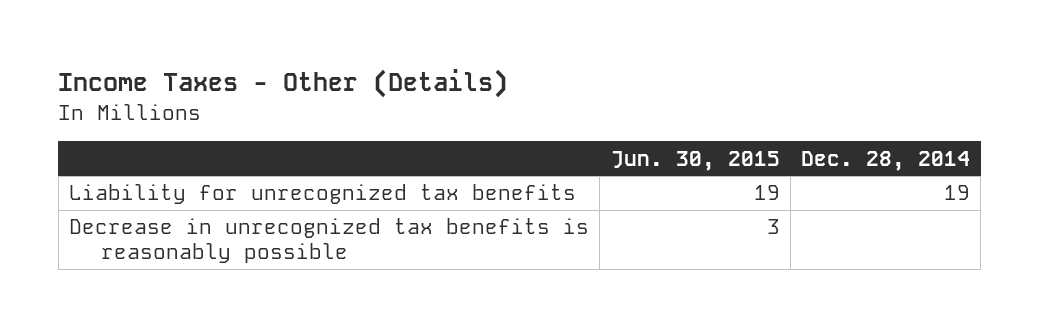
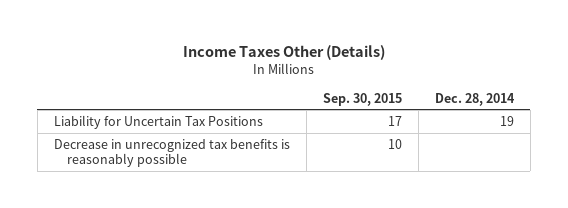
[58,69,509,99] Income Taxes - Other (Details) -> [182,44,385,60] Income Taxes Other (Details)
[610,150,780,171] Jun. 30, 2015 -> none
none -> [322,92,402,106] Sep. 30, 2015
[69,184,577,205] Liability for unrecognized tax benefits -> [53,115,263,130] Liability for Uncertain Tax Positions

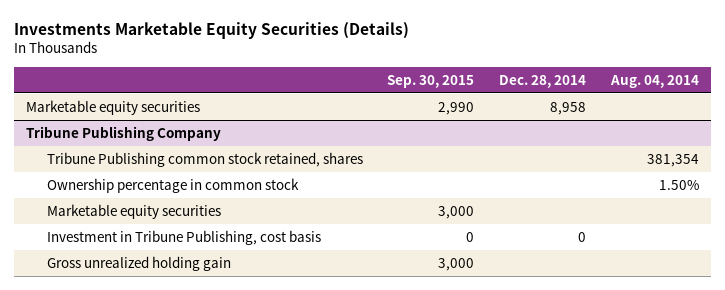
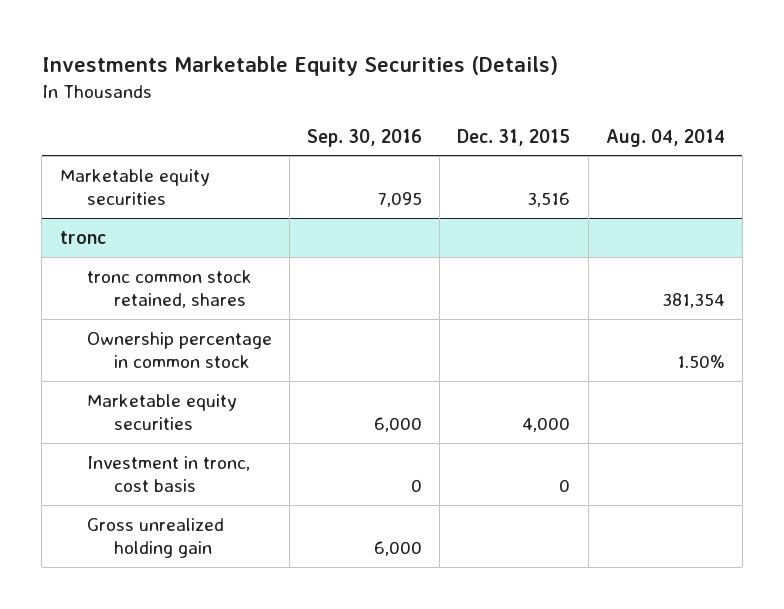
[387,74,475,88] Sep. 30, 2015 -> none
[499,74,587,88] Dec. 28, 2014 -> none
none -> [307,128,423,147] Sep. 30, 2016
none -> [457,128,571,146] Dec. 31, 2015
[26,125,222,141] Tribune Publishing Company -> [59,230,106,244] tronc
[46,151,363,167] Tribune Publishing common stock retained, shares -> [86,269,252,309] tronc common stock retained, shares
[46,229,321,245] Investment in Tribune Publishing, cost basis -> [86,455,250,493] Investment in tronc, cost basis

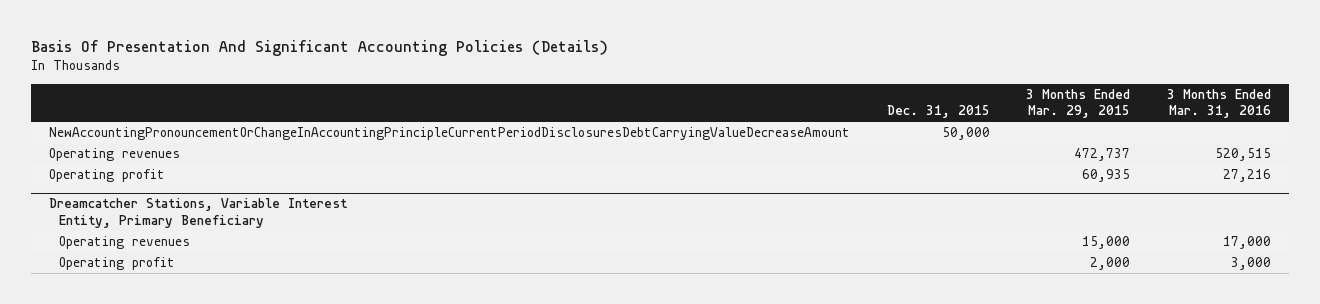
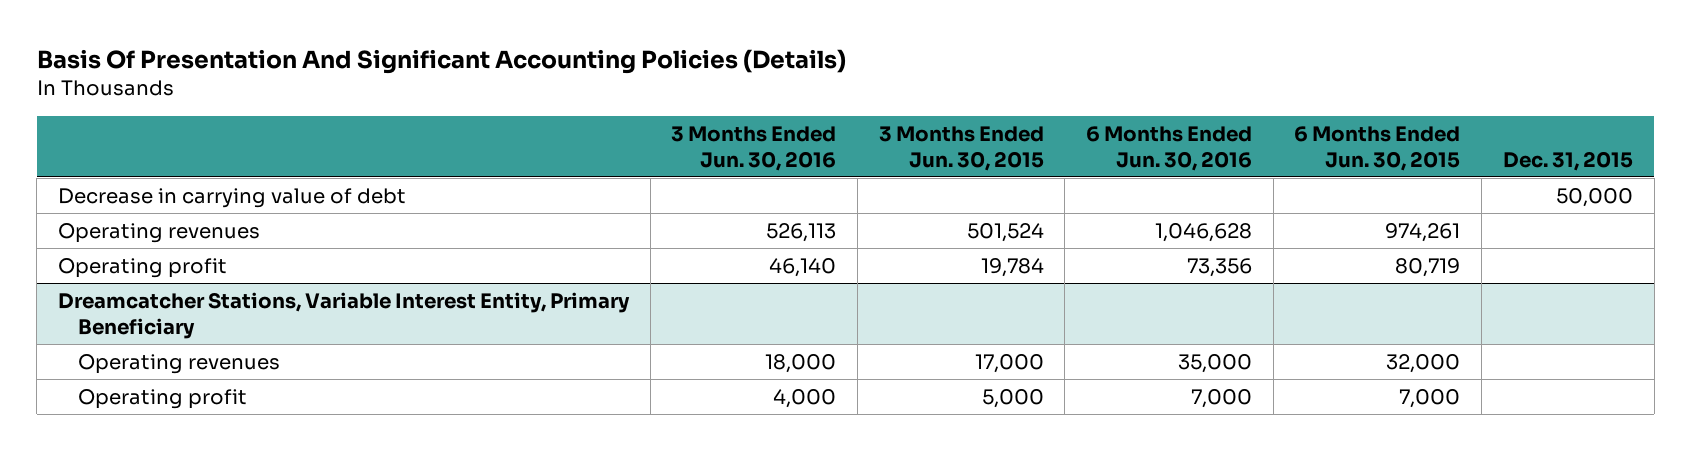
[1026,88,1131,119] 3 Months Ended Mar. 29, 2015 -> none
[1167,88,1272,119] 3 Months Ended Mar. 31, 2016 -> none
none -> [671,125,837,171] 3 Months Ended Jun. 30, 2016
none -> [878,125,1044,171] 3 Months Ended Jun. 30, 2015
none -> [1086,125,1253,171] 6 Months Ended Jun. 30, 2016
none -> [1294,125,1461,171] 6 Months Ended Jun. 30, 2015
[48,127,850,141] NewAccountingPronouncementOrChangeInAccountingPrincipleCurrentPeriodDisclosuresDebtCarryingValueDecreaseAmount -> [57,187,406,208] Decrease in carrying value of debt

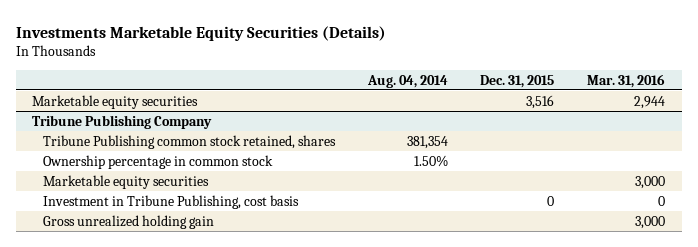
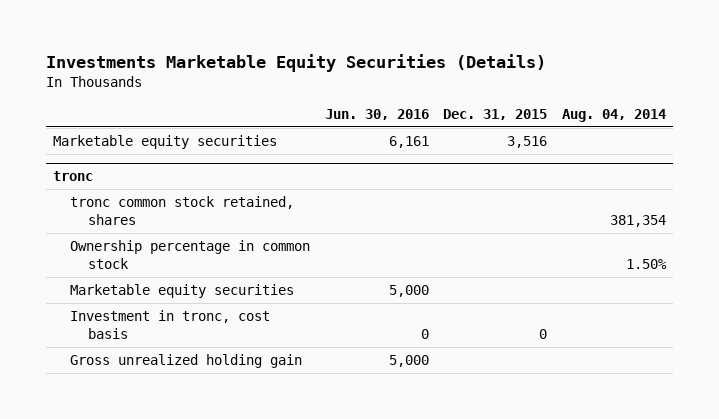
[587,73,666,88] Mar. 31, 2016 -> none
none -> [324,109,429,121] Jun. 30, 2016
[32,114,213,129] Tribune Publishing Company -> [52,171,93,182] tronc
[42,134,336,149] Tribune Publishing common stock retained, shares -> [70,196,295,226] tronc common stock retained, shares
[42,194,299,209] Investment in Tribune Publishing, cost basis -> [70,310,271,340] Investment in tronc, cost basis

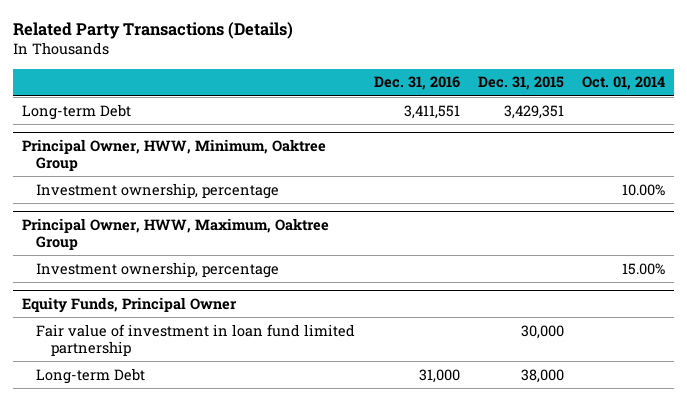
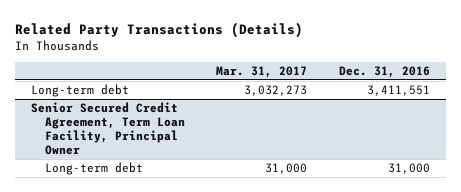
[477,76,564,91] Dec. 31, 2015 -> none
[582,76,666,91] Oct. 01, 2014 -> none
none -> [216,66,308,79] Mar. 31, 2017
[21,139,326,172] Principal Owner, HWW, Minimum, Oaktree Group -> none
[36,182,280,199] Investment ownership, percentage -> none
[21,218,329,251] Principal Owner, HWW, Maximum, Oaktree Group -> none
[36,261,280,278] Investment ownership, percentage -> none
[21,297,237,314] Equity Funds, Principal Owner -> none
[36,323,356,356] Fair value of investment in loan fund limited partnership -> none
[36,367,146,384] Long-term Debt -> none
[21,103,131,120] Long-term Debt -> [31,83,130,97] Long-term debt
none -> [31,101,185,156] Senior Secured Credit Agreement, Term Loan Facility, Principal Owner
none -> [44,161,143,175] Long-term debt

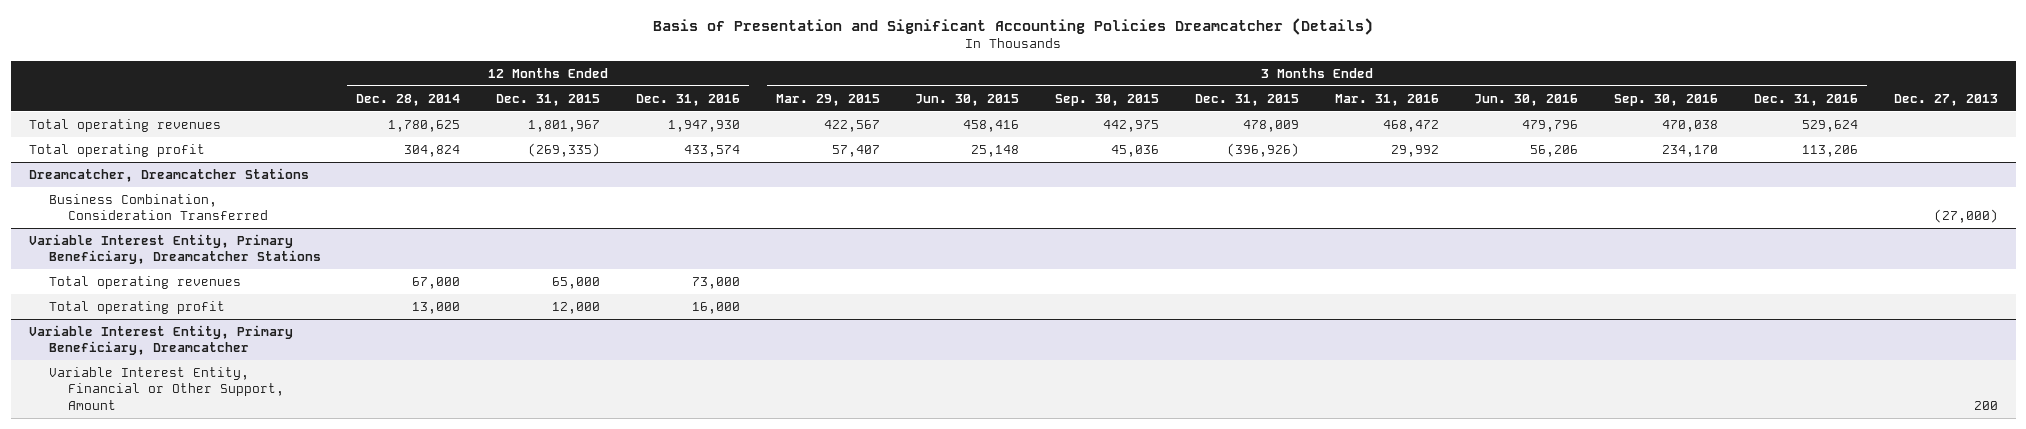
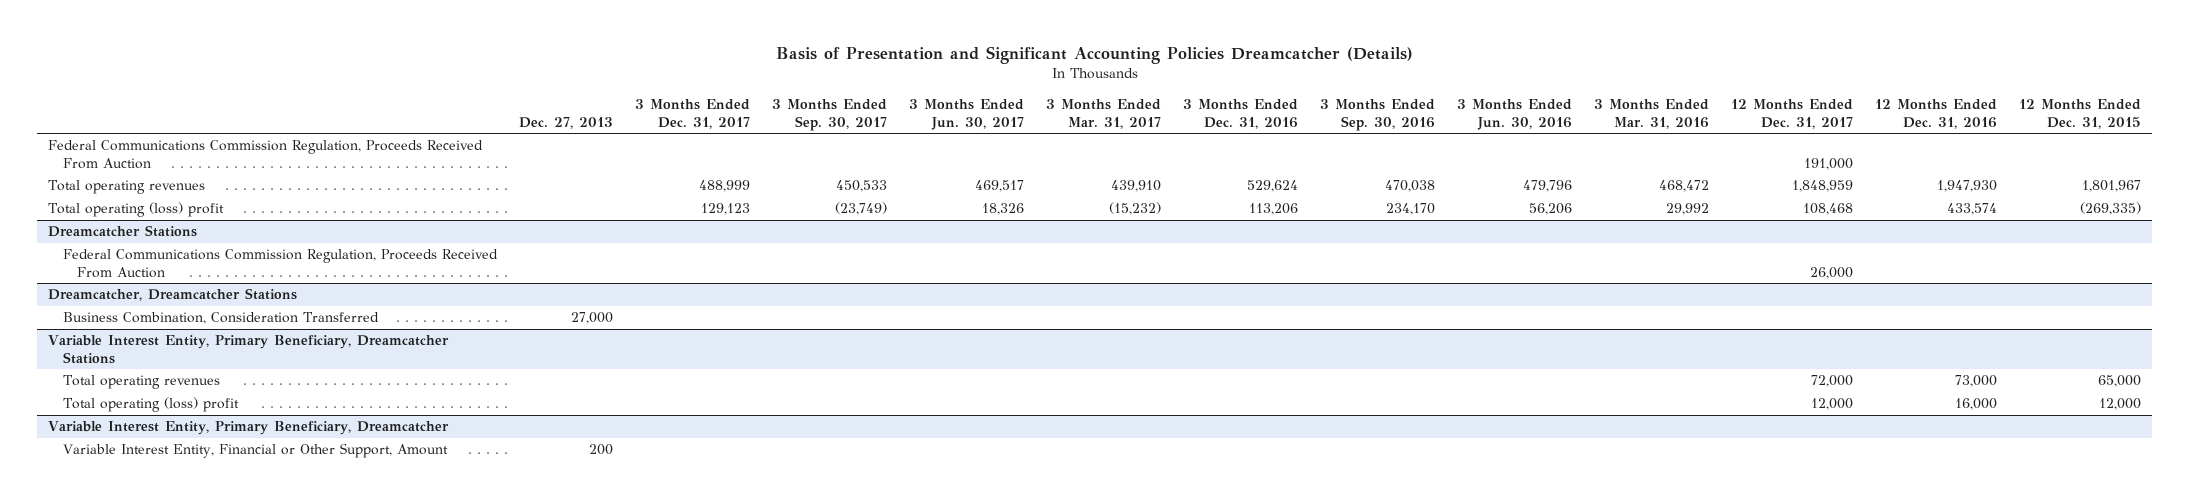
[356,93,461,106] Dec. 28, 2014 -> none
[775,93,880,106] Mar. 29, 2015 -> none
[915,93,1020,106] Jun. 30, 2015 -> none
[1055,93,1160,106] Sep. 30, 2015 -> none
[1194,93,1299,106] Dec. 31, 2015 -> none
none -> [634,98,750,129] 3 Months Ended Dec. 31, 2017
none -> [771,98,887,131] 3 Months Ended Sep. 30, 2017
none -> [908,98,1024,130] 3 Months Ended Jun. 30, 2017
none -> [1045,98,1161,129] 3 Months Ended Mar. 31, 2017
none -> [1731,98,1854,129] 12 Months Ended Dec. 31, 2017
none -> [48,140,484,169] Federal Communications Commission Regulation, Proceeds Received From Auction
[28,143,205,157] Total operating profit -> [48,202,225,218] Total operating (loss) profit
none -> [48,225,198,238] Dreamcatcher Stations
none -> [62,249,498,278] Federal Communications Commission Regulation, Proceeds Received From Auction
[1933,209,1998,224] (27,000) -> [570,312,613,325] 27,000
[48,300,225,314] Total operating profit -> [62,397,239,413] Total operating (loss) profit

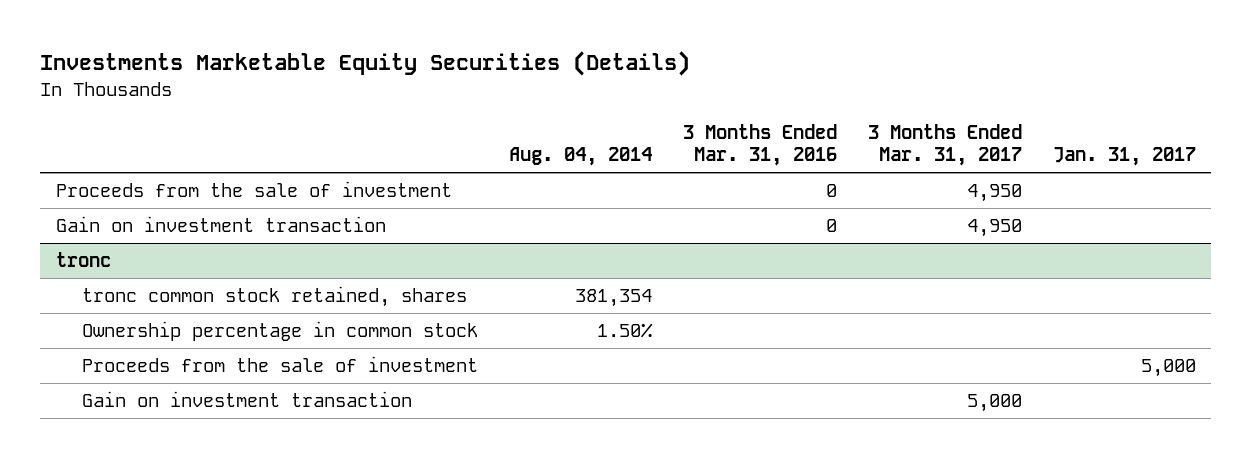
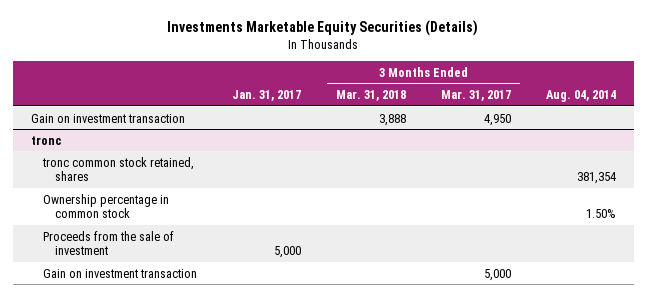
[682,123,837,167] 3 Months Ended Mar. 31, 2016 -> none
none -> [336,90,407,102] Mar. 31, 2018
[55,181,452,198] Proceeds from the sale of investment -> none

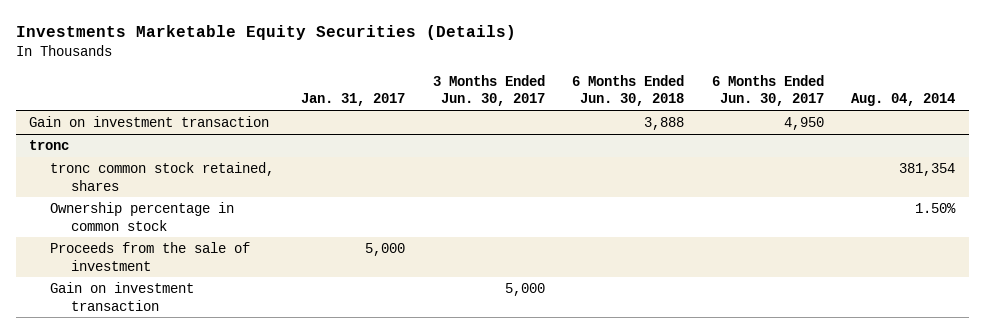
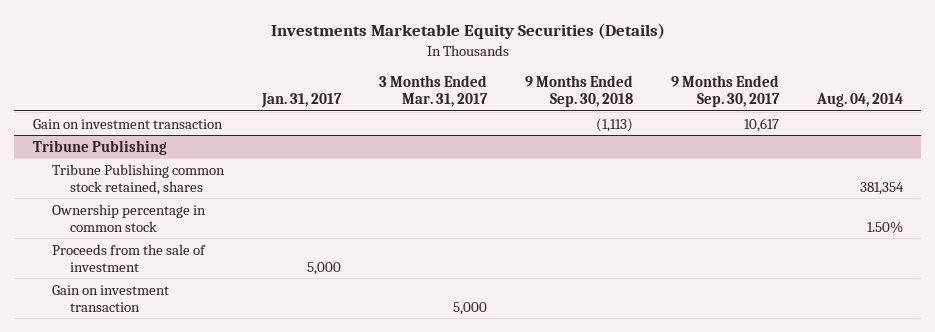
[432,74,545,107] 3 Months Ended Jun. 30, 2017 -> none
[572,74,685,107] 6 Months Ended Jun. 30, 2018 -> none
[711,74,824,107] 6 Months Ended Jun. 30, 2017 -> none
none -> [378,75,488,108] 3 Months Ended Mar. 31, 2017
none -> [524,75,633,108] 9 Months Ended Sep. 30, 2018
none -> [670,75,780,108] 9 Months Ended Sep. 30, 2017
[29,139,70,150] tronc -> [32,139,167,155] Tribune Publishing
[49,161,274,191] tronc common stock retained, shares -> [51,163,225,195] Tribune Publishing common stock retained, shares

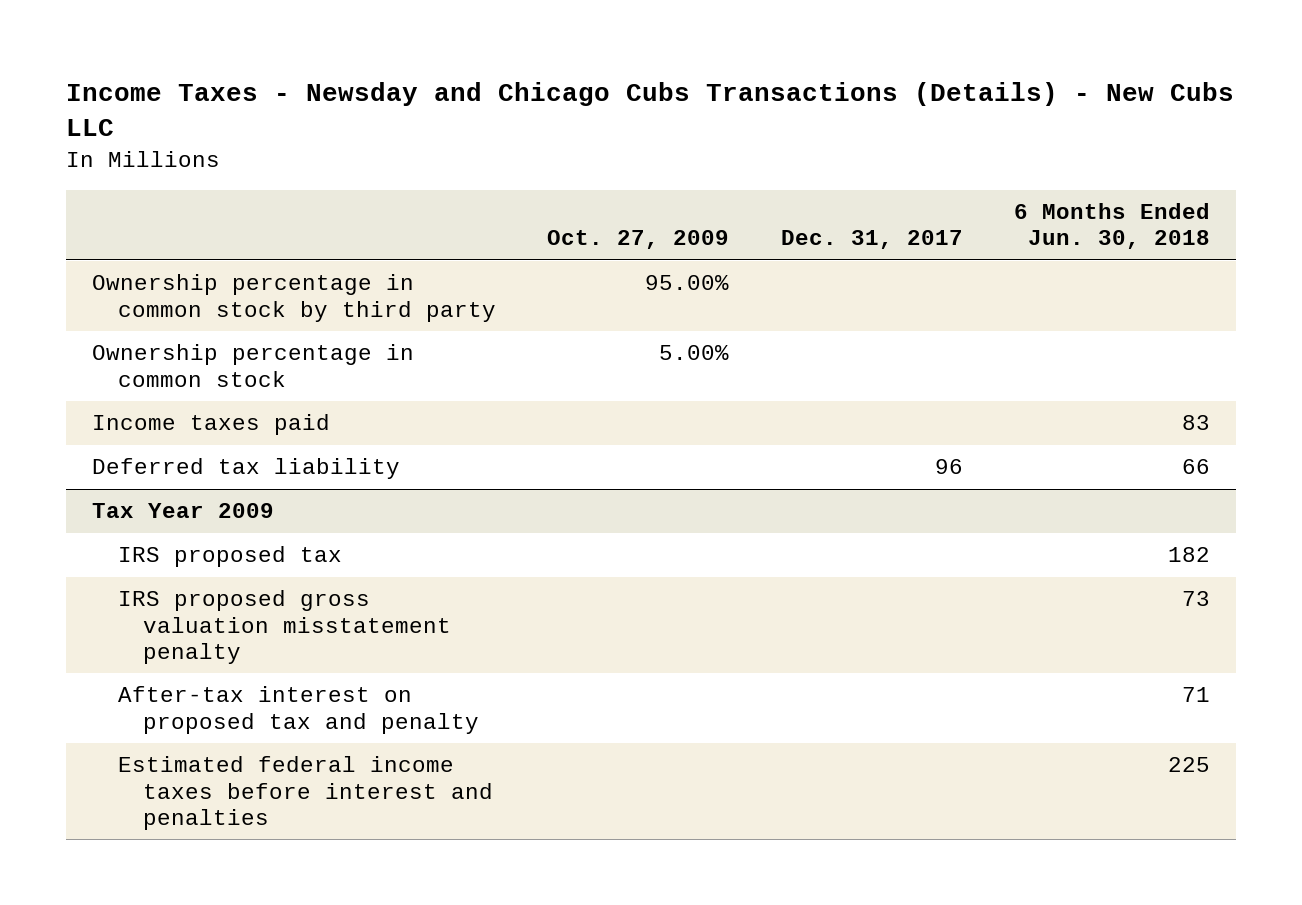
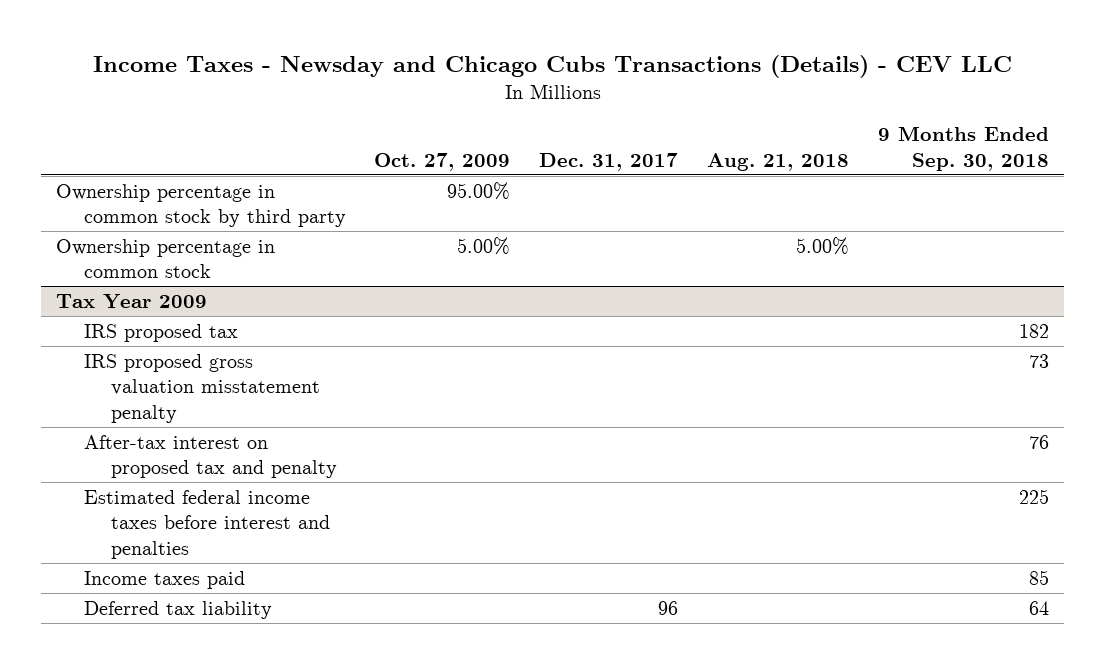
[66,82,1235,137] Income Taxes - Newsday and Chicago Cubs Transactions (Details) - New Cubs LLC -> [92,55,1012,79] Income Taxes - Newsday and Chicago Cubs Transactions (Details) - CEV LLC
[1014,203,1211,250] 6 Months Ended Jun. 30, 2018 -> none
none -> [707,152,850,171] Aug. 21, 2018
none -> [878,126,1050,171] 9 Months Ended Sep. 30, 2018
[91,414,330,436] Income taxes paid -> none
[91,458,400,480] Deferred tax liability -> none
none -> [83,570,245,589] Income taxes paid
none -> [83,600,272,619] Deferred tax liability

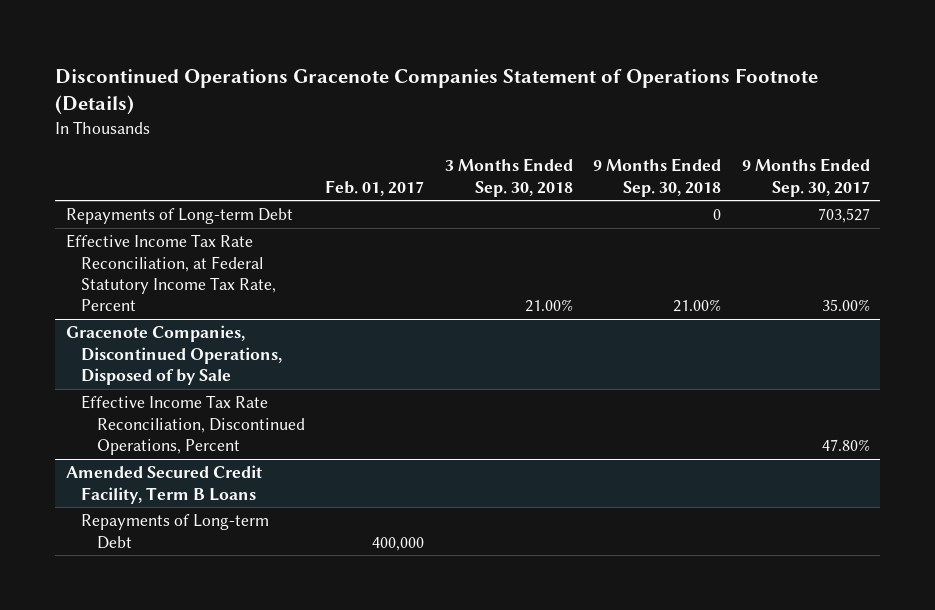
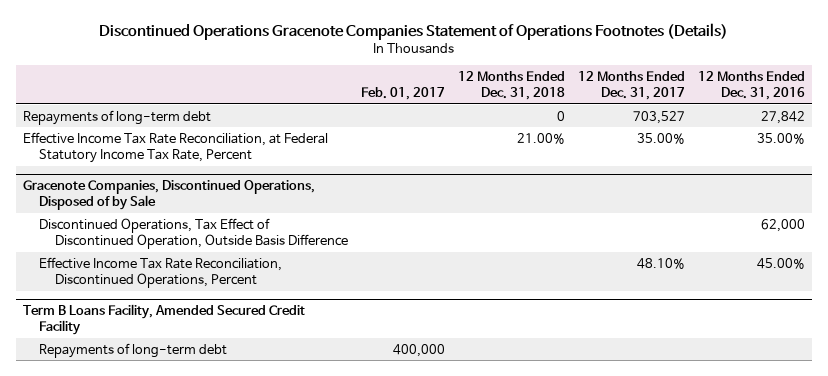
[55,67,819,116] Discontinued Operations Gracenote Companies Statement of Operations Footnote (Details) -> [98,22,728,40] Discontinued Operations Gracenote Companies Statement of Operations Footnotes (Details)
[444,158,573,197] 3 Months Ended Sep. 30, 2018 -> none
[593,158,722,197] 9 Months Ended Sep. 30, 2018 -> none
[741,158,870,197] 9 Months Ended Sep. 30, 2017 -> none
none -> [458,70,566,101] 12 Months Ended Dec. 31, 2018
none -> [578,70,686,101] 12 Months Ended Dec. 31, 2017
none -> [698,70,806,101] 12 Months Ended Dec. 31, 2016
[65,208,293,225] Repayments of Long-term Debt -> [22,109,211,125] Repayments of long-term debt
none -> [38,217,349,249] Discontinued Operations, Tax Effect of Discontinued Operation, Outside Basis Difference
[65,465,262,504] Amended Secured Credit Facility, Term B Loans -> [22,303,305,336] Term B Loans Facility, Amended Secured Credit Facility
[81,514,270,549] Repayments of Long-term Debt -> [38,342,227,358] Repayments of long-term debt

